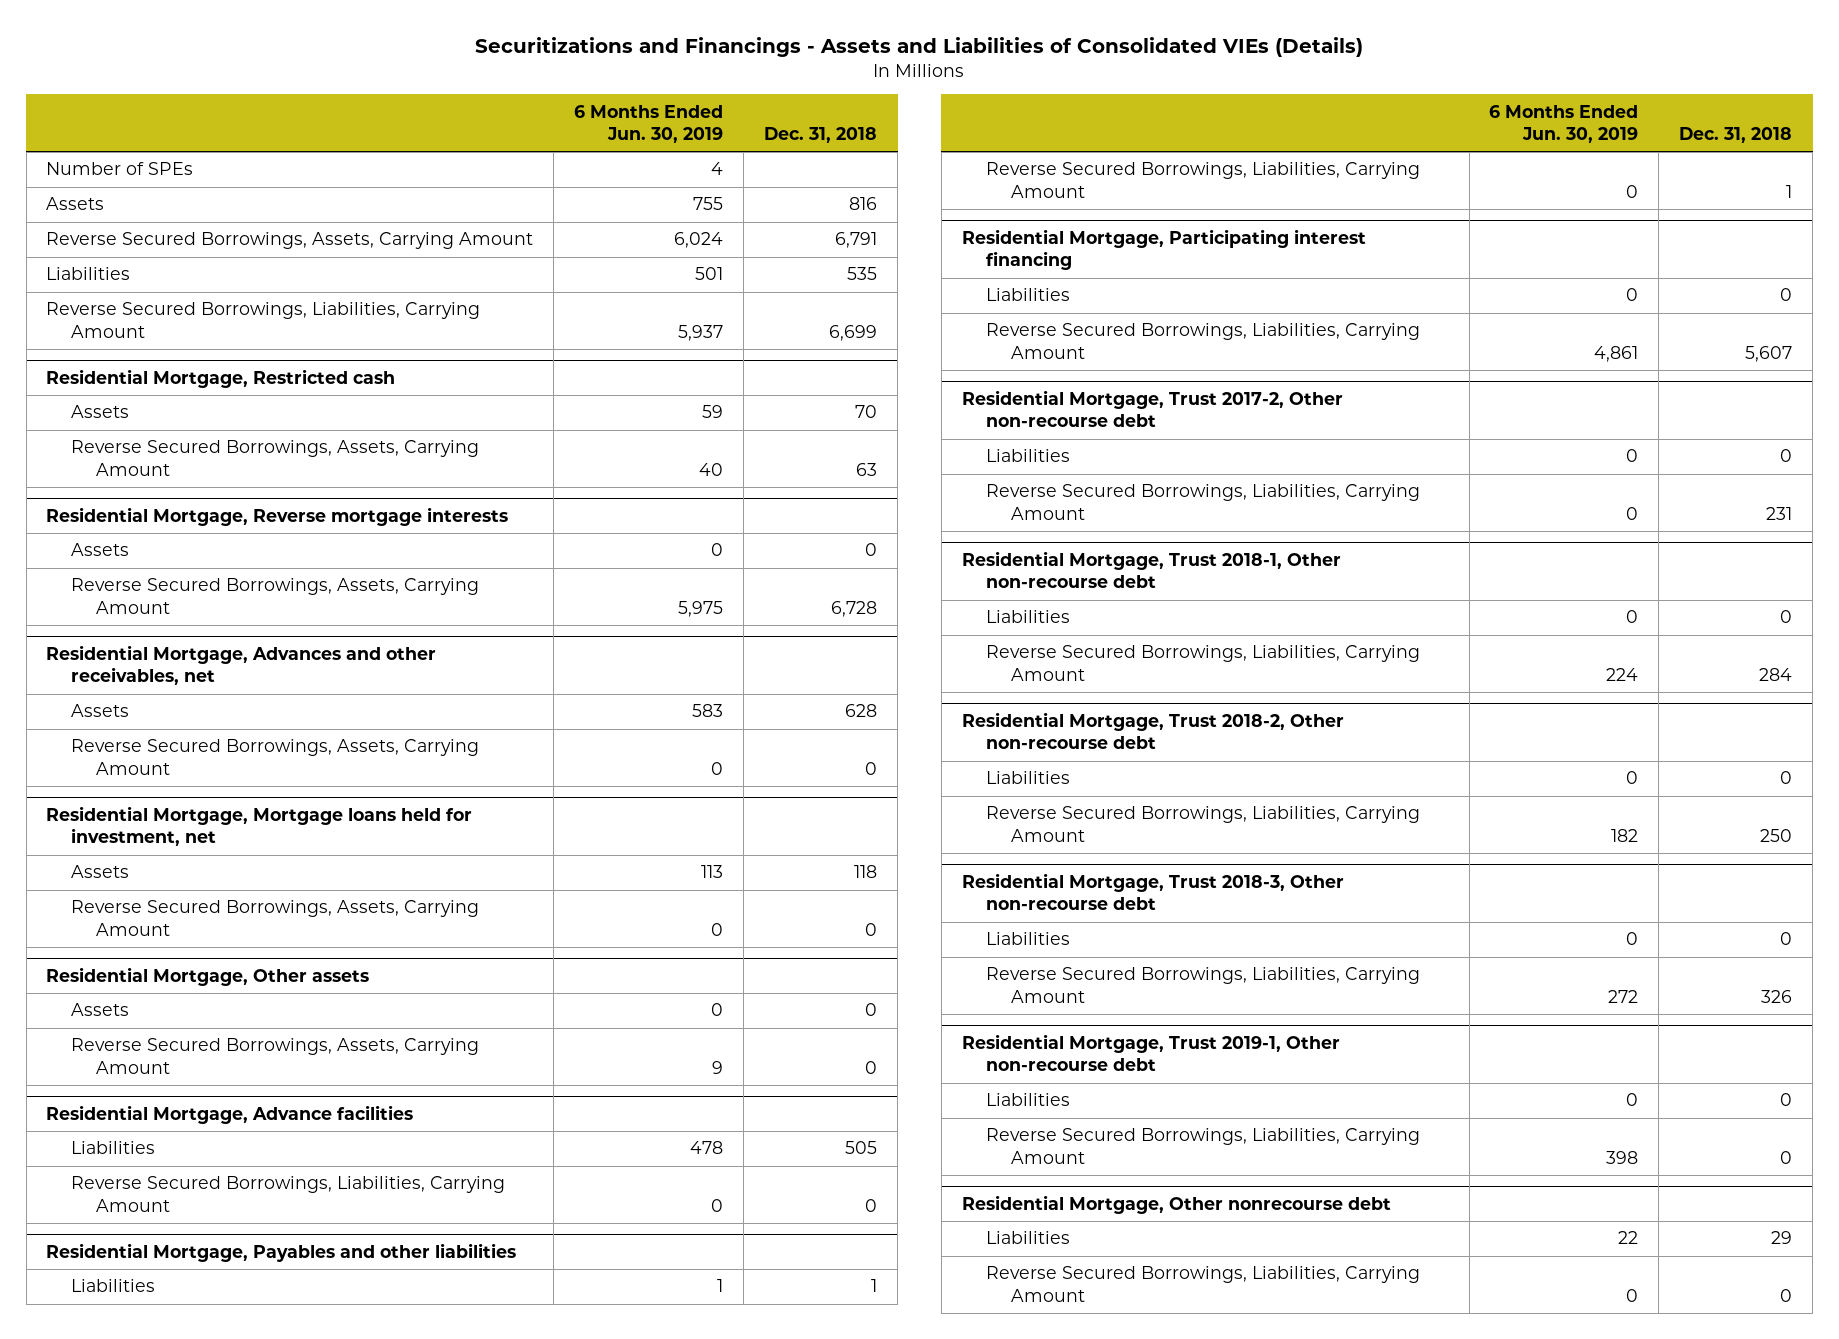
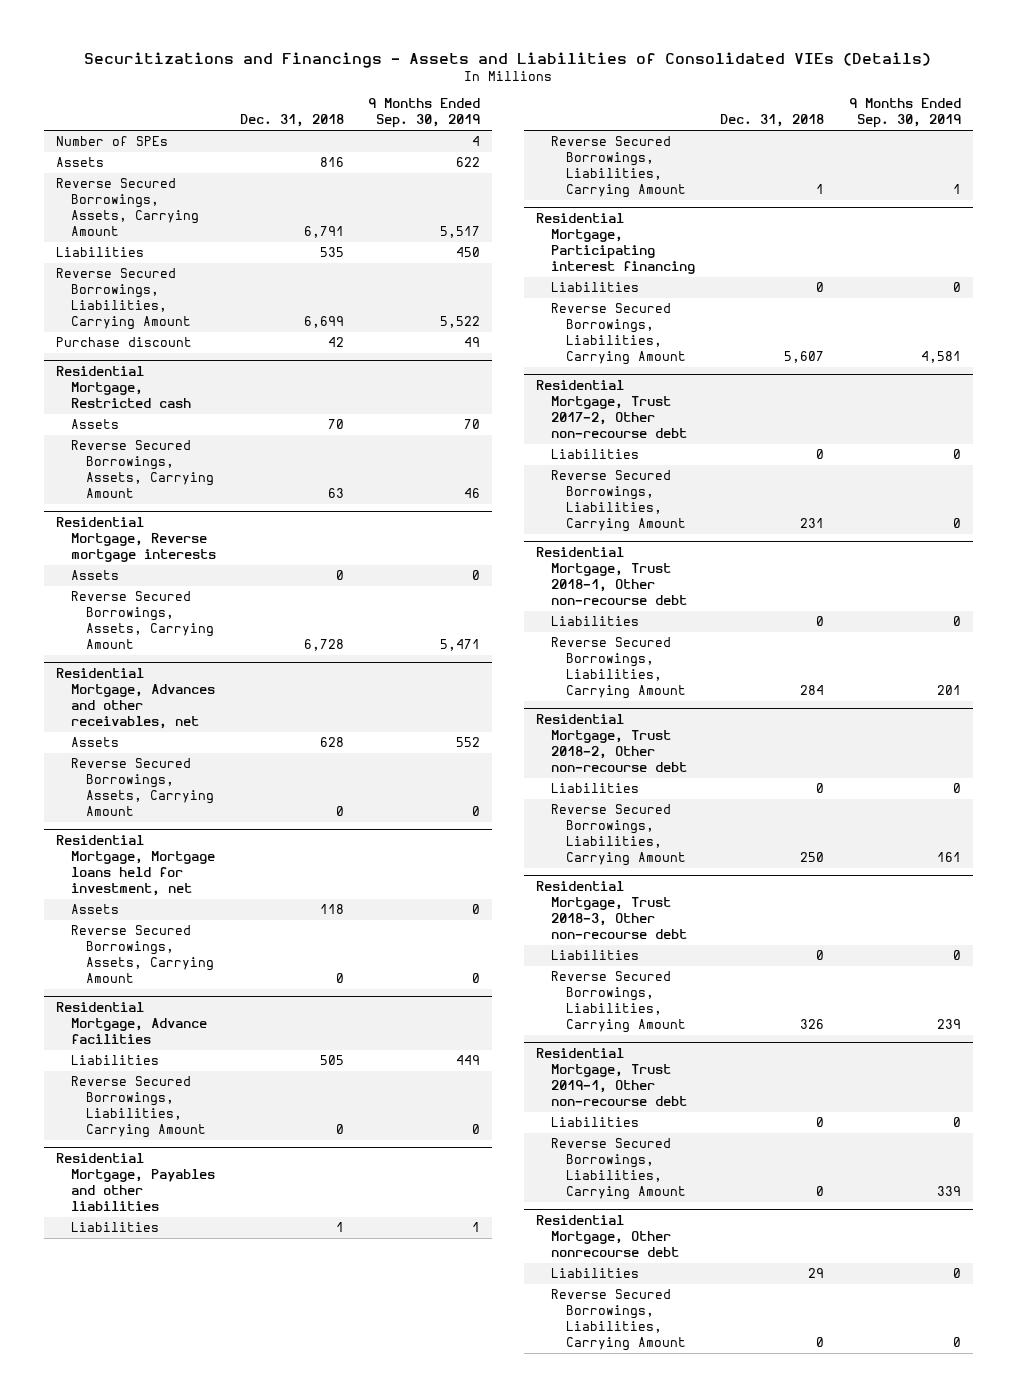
[574,104,724,144] 6 Months Ended Jun. 30, 2019 -> none
none -> [368,98,481,129] 9 Months Ended Sep. 30, 2019
none -> [55,337,192,348] Purchase discount
[46,966,370,986] Residential Mortgage, Other assets -> none
[71,1003,130,1017] Assets -> none
[71,1038,480,1075] Reverse Secured Borrowings, Assets, Carrying Amount -> none

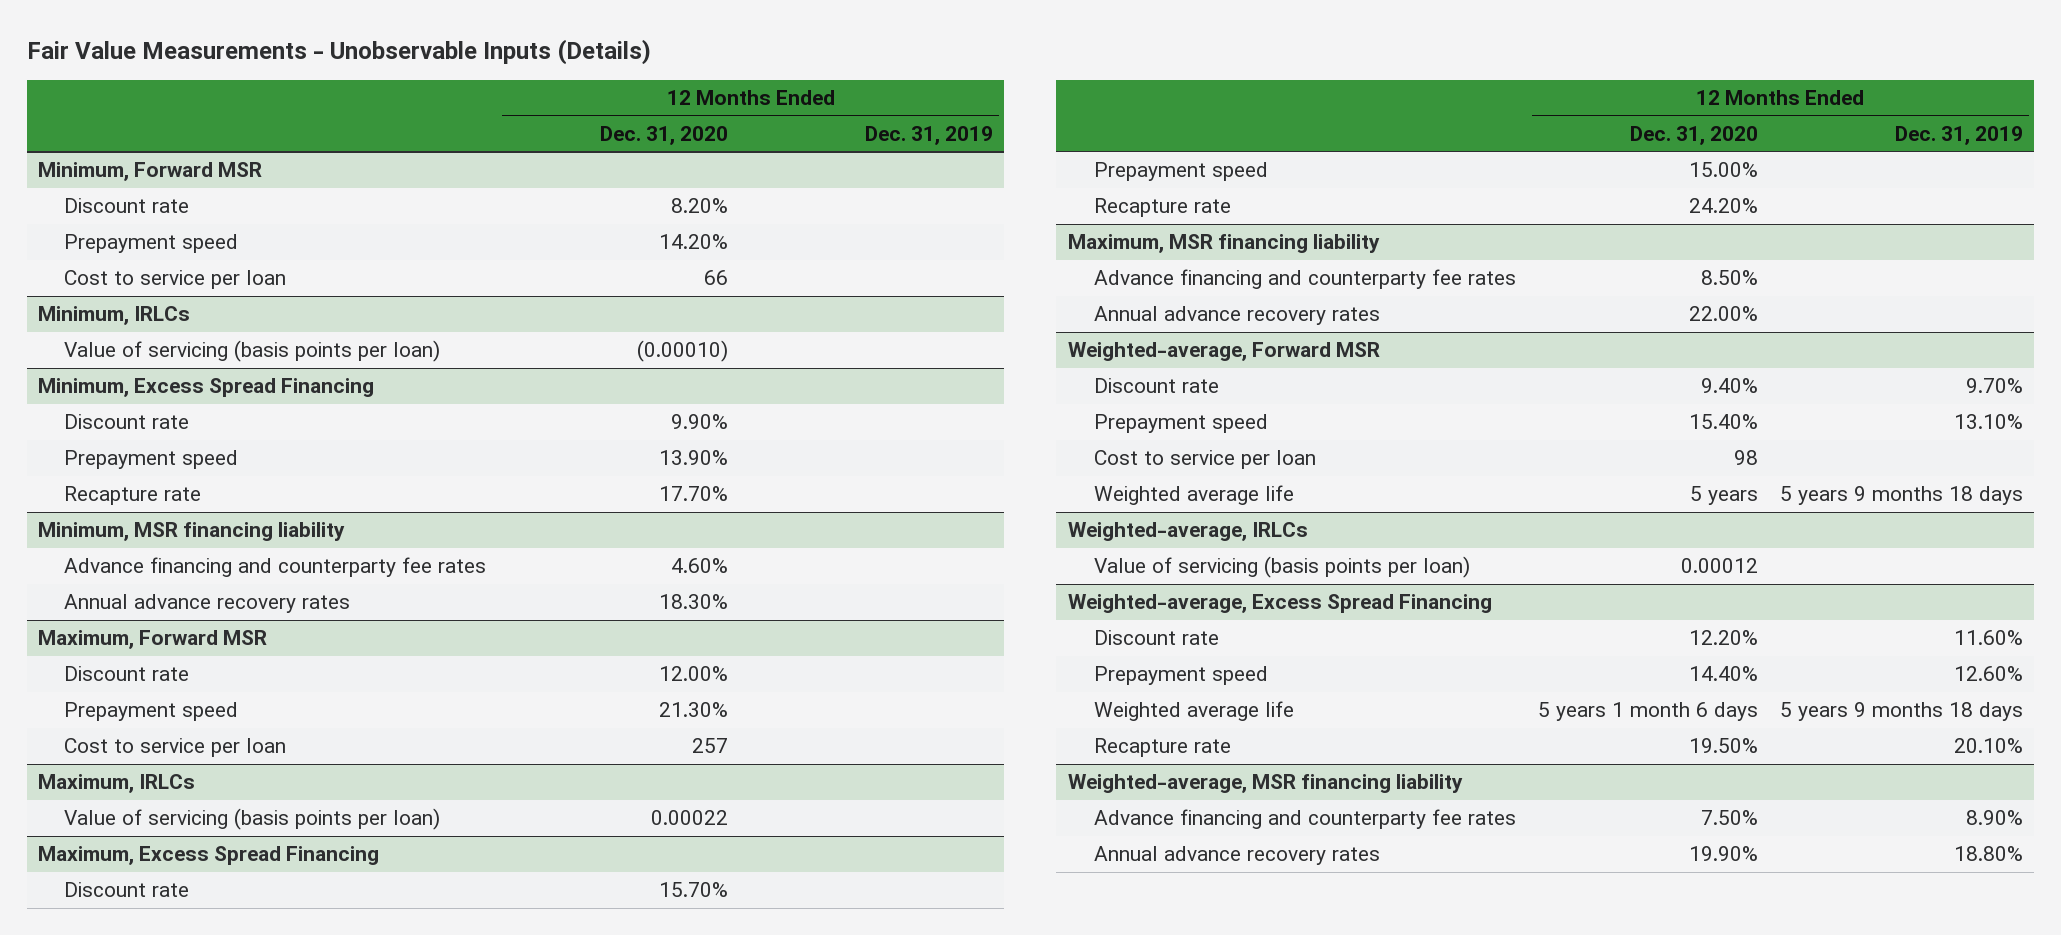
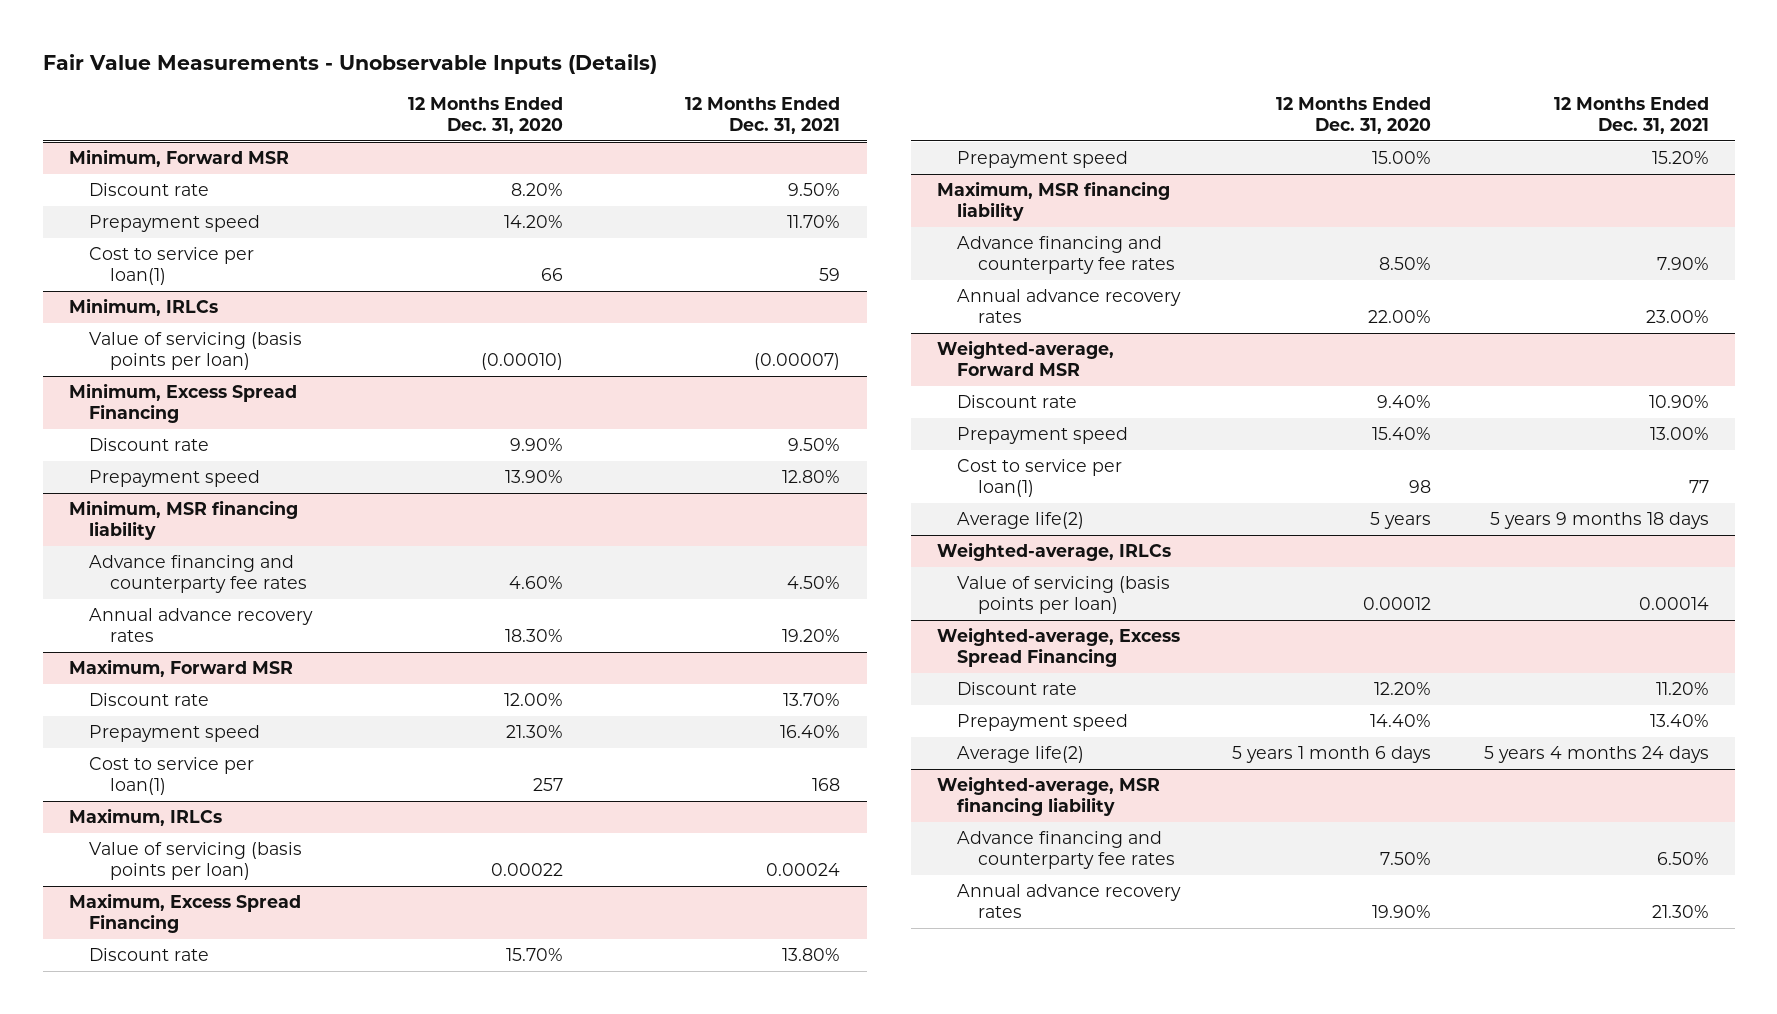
[865,125,994,145] Dec. 31, 2019 -> none
none -> [685,96,841,134] 12 Months Ended Dec. 31, 2021
[63,270,286,290] Cost to service per loan -> [89,247,255,286] Cost to service per loan(1)
[63,486,201,506] Recapture rate -> none
[63,738,286,758] Cost to service per loan -> [89,757,255,796] Cost to service per loan(1)
[1093,198,1231,218] Recapture rate -> none
[1093,450,1316,470] Cost to service per loan -> [957,459,1123,498] Cost to service per loan(1)
[1093,485,1294,506] Weighted average life -> [957,512,1085,530] Average life(2)
[1093,738,1231,758] Recapture rate -> none
[1093,701,1294,722] Weighted average life -> [957,746,1085,764] Average life(2)

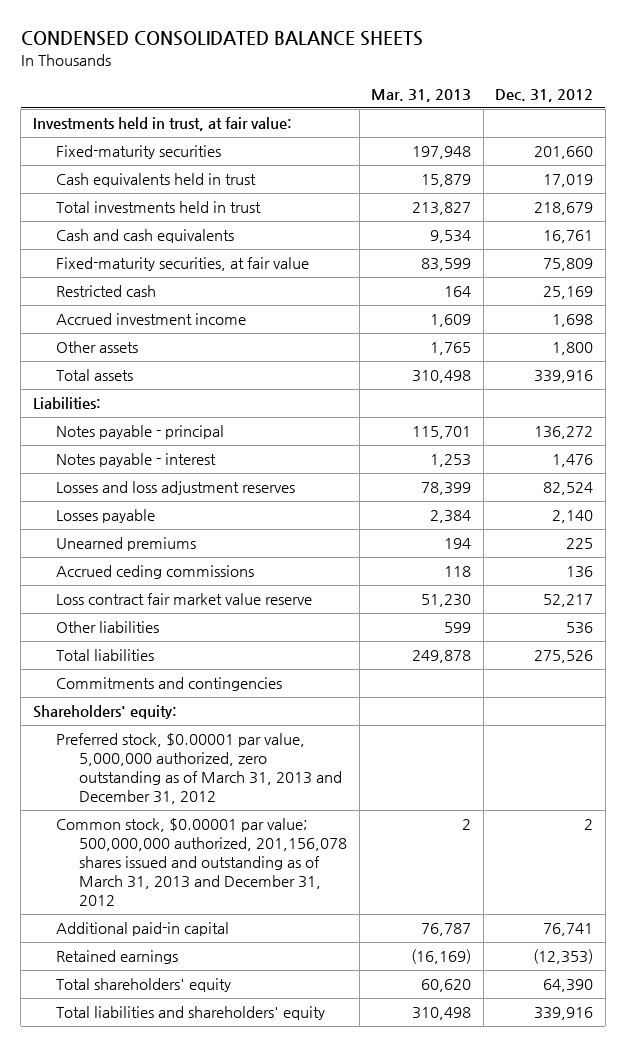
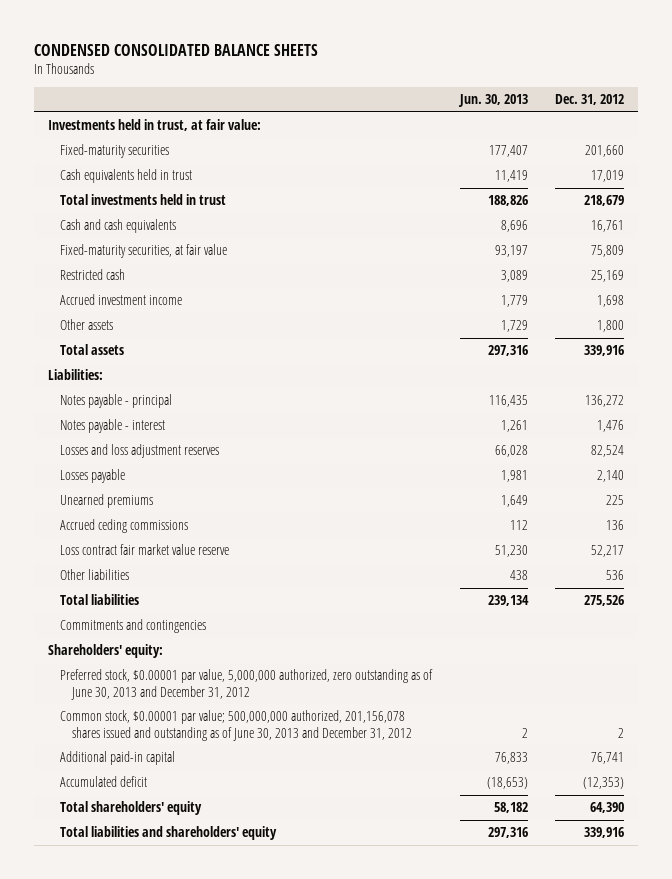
[371,89,472,103] Mar. 31, 2013 -> none
none -> [457,94,528,108] Jun. 30, 2013
[56,733,343,805] Preferred stock, $0.00001 par value, 5,000,000 authorized, zero outstanding as of March 31, 2013 and December 31, 2012 -> [60,669,434,700] Preferred stock, $0.00001 par value, 5,000,000 authorized, zero outstanding as of June 30, 2013 and December 31, 2012
[56,818,348,907] Common stock, $0.00001 par value; 500,000,000 authorized, 201,156,078 shares issued and outstanding as of March 31, 2013 and December 31, 2012 -> [60,710,413,741] Common stock, $0.00001 par value; 500,000,000 authorized, 201,156,078 shares issued and outstanding as of June 30, 2013 and December 31, 2012
[56,950,179,965] Retained earnings -> [60,776,148,788] Accumulated deficit

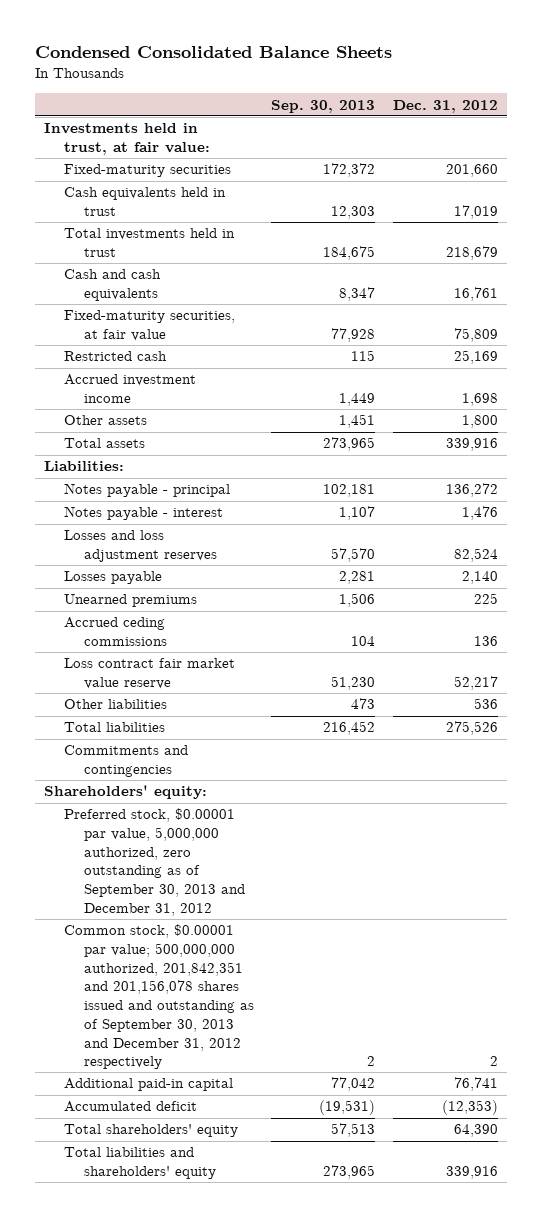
[34,43,319,56] CONDENSED CONSOLIDATED BALANCE SHEETS -> [34,46,392,59] Condensed Consolidated Balance Sheets
[457,94,528,108] Jun. 30, 2013 -> none
none -> [271,99,376,113] Sep. 30, 2013
[60,669,434,700] Preferred stock, $0.00001 par value, 5,000,000 authorized, zero outstanding as of June 30, 2013 and December 31, 2012 -> [63,808,245,916] Preferred stock, $0.00001 par value, 5,000,000 authorized, zero outstanding as of September 30, 2013 and December 31, 2012
[60,710,413,741] Common stock, $0.00001 par value; 500,000,000 authorized, 201,156,078 shares issued and outstanding as of June 30, 2013 and December 31, 2012 -> [63,924,254,1070] Common stock, $0.00001 par value; 500,000,000 authorized, 201,842,351 and 201,156,078 shares issued and outstanding as of September 30, 2013 and December 31, 2012 respectively

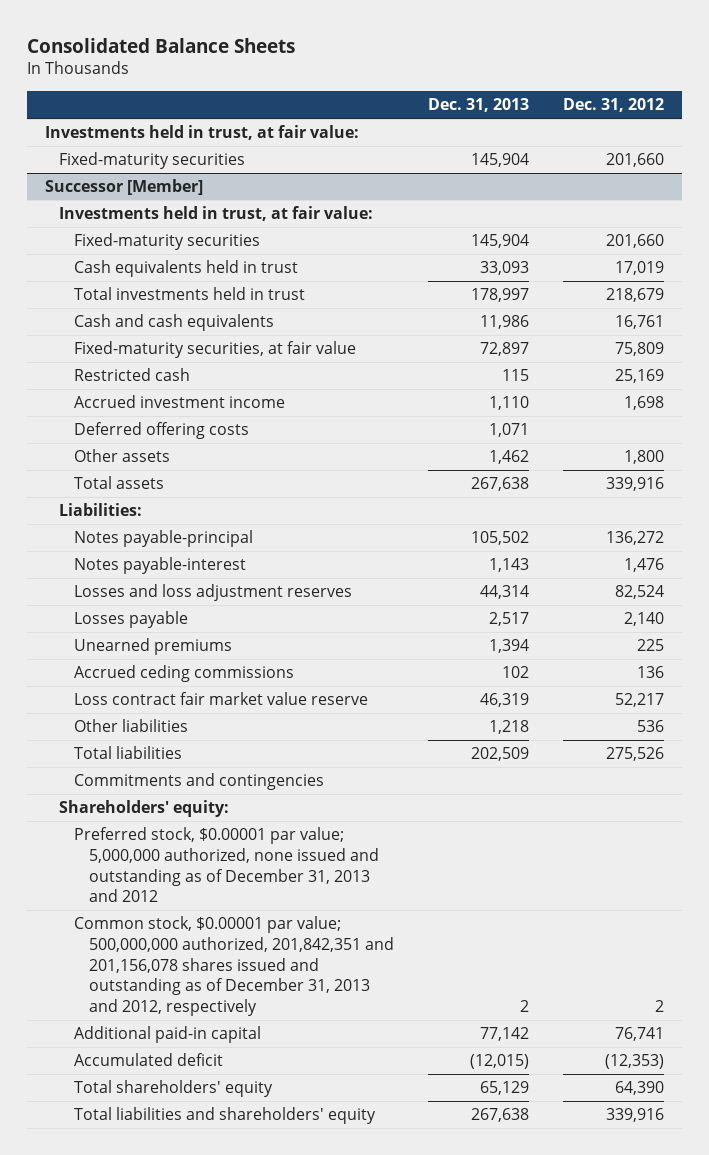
[34,46,392,59] Condensed Consolidated Balance Sheets -> [27,37,296,53] Consolidated Balance Sheets
[271,99,376,113] Sep. 30, 2013 -> none
none -> [427,98,529,113] Dec. 31, 2013
none -> [44,179,203,196] Successor [Member]
none -> [59,206,374,222] Investments held in trust, at fair value:
none -> [73,233,260,251] Fixed-maturity securities
none -> [73,422,249,440] Deferred offering costs
[63,483,230,498] Notes payable - principal -> [73,530,253,548] Notes payable-principal
[63,506,223,521] Notes payable - interest -> [73,557,246,575] Notes payable-interest
[63,808,245,916] Preferred stock, $0.00001 par value, 5,000,000 authorized, zero outstanding as of September 30, 2013 and December 31, 2012 -> [73,827,379,903] Preferred stock, $0.00001 par value; 5,000,000 authorized, none issued and outstanding as of December 31, 2013 and 2012
[63,924,254,1070] Common stock, $0.00001 par value; 500,000,000 authorized, 201,842,351 and 201,156,078 shares issued and outstanding as of September 30, 2013 and December 31, 2012 respectively -> [73,916,394,1017] Common stock, $0.00001 par value; 500,000,000 authorized, 201,842,351 and 201,156,078 shares issued and outstanding as of December 31, 2013 and 2012, respectively

